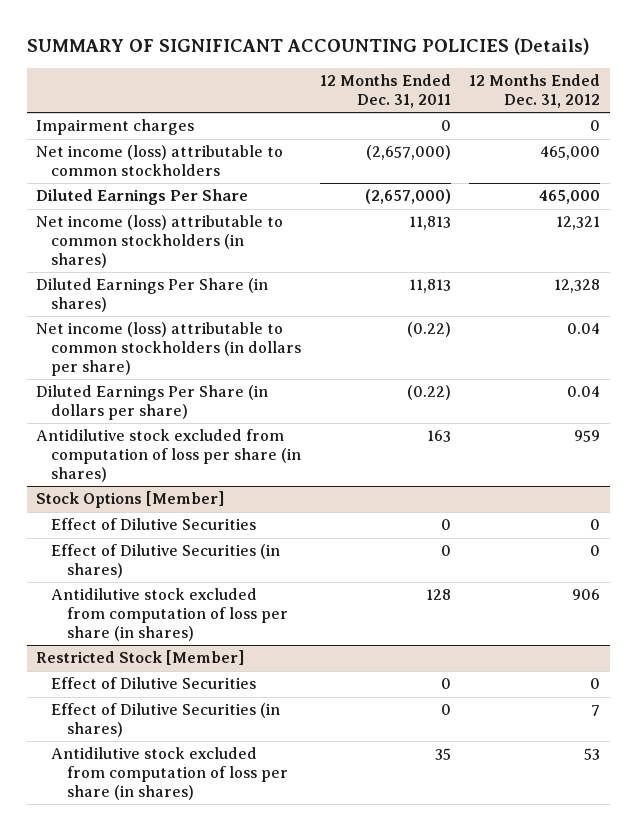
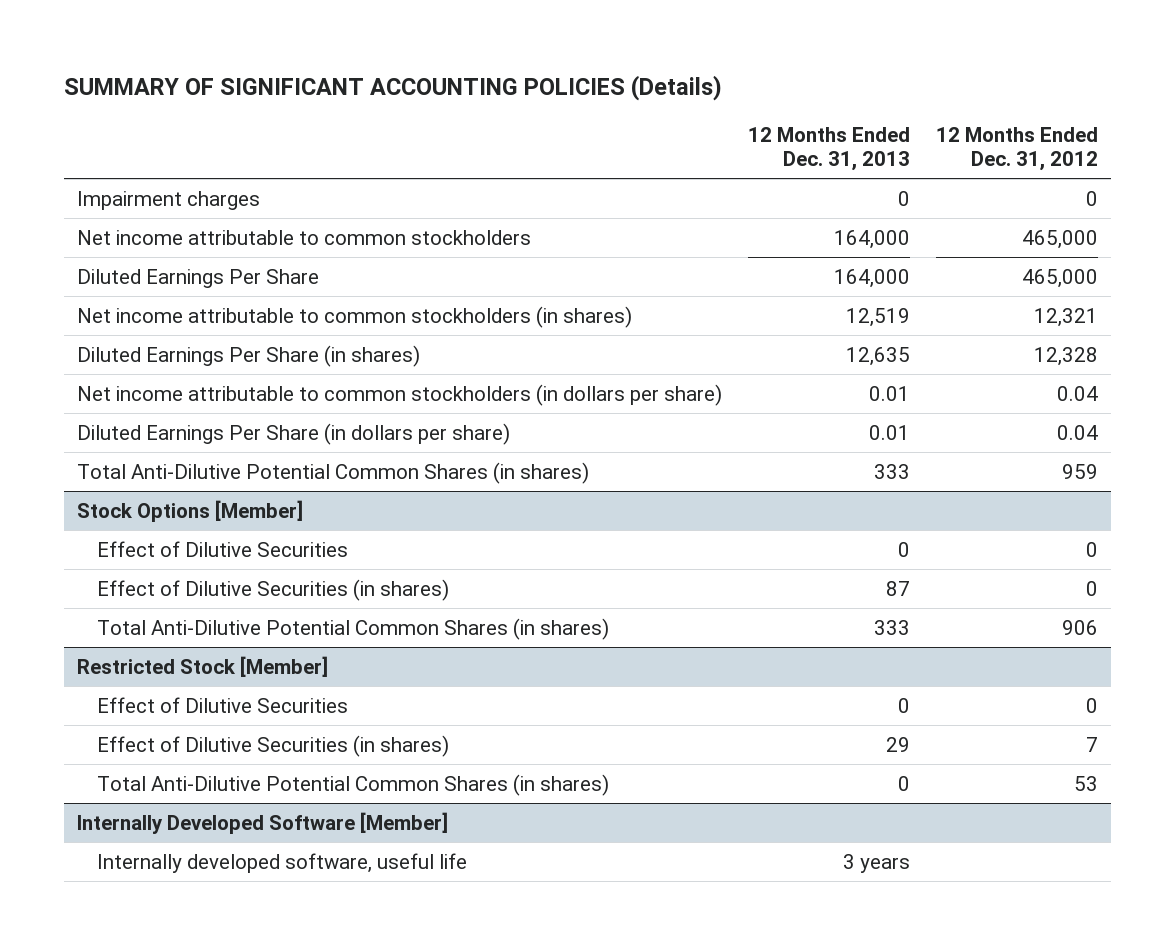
[319,74,451,108] 12 Months Ended Dec. 31, 2011 -> none
none -> [747,127,910,171] 12 Months Ended Dec. 31, 2013
[35,145,283,177] Net income (loss) attributable to common stockholders -> [76,229,531,245] Net income attributable to common stockholders
[35,215,283,268] Net income (loss) attributable to common stockholders (in shares) -> [76,305,632,328] Net income attributable to common stockholders (in shares)
[35,322,302,376] Net income (loss) attributable to common stockholders (in dollars per share) -> [76,383,722,406] Net income attributable to common stockholders (in dollars per share)
[35,429,302,482] Antidilutive stock excluded from computation of loss per share (in shares) -> [76,461,589,484] Total Anti-Dilutive Potential Common Shares (in shares)
[51,588,288,641] Antidilutive stock excluded from computation of loss per share (in shares) -> [96,617,609,640] Total Anti-Dilutive Potential Common Shares (in shares)
[51,747,288,800] Antidilutive stock excluded from computation of loss per share (in shares) -> [96,773,609,796] Total Anti-Dilutive Potential Common Shares (in shares)
none -> [76,811,448,834] Internally Developed Software [Member]
none -> [96,852,467,873] Internally developed software, useful life

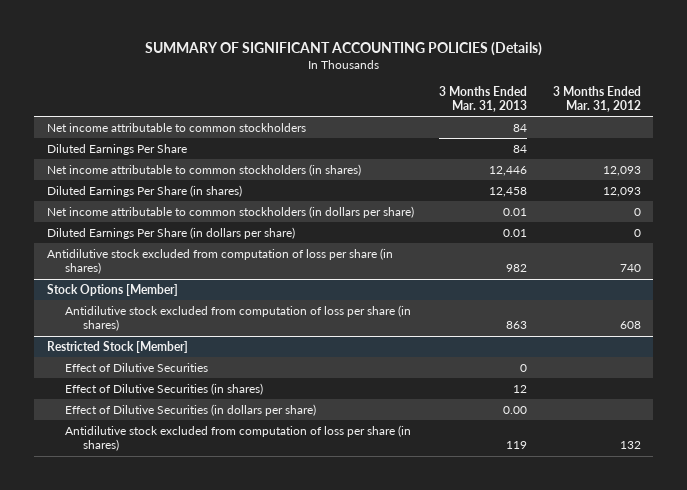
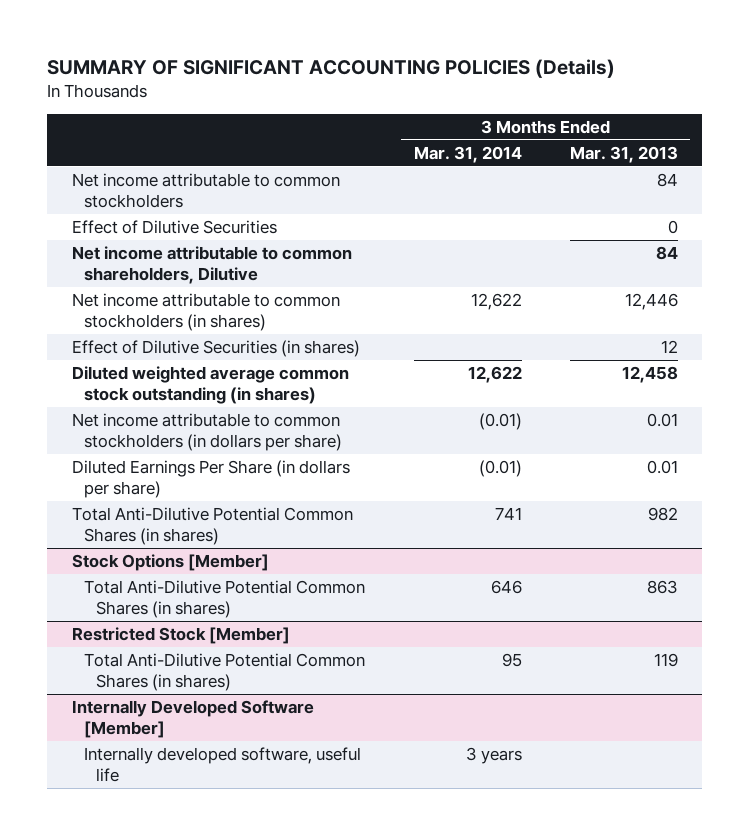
[552,85,641,113] 3 Months Ended Mar. 31, 2012 -> none
none -> [413,146,522,164] Mar. 31, 2014
none -> [71,220,277,235] Effect of Dilutive Securities
[46,143,187,155] Diluted Earnings Per Share -> [71,246,352,285] Net income attributable to common shareholders, Dilutive
none -> [71,340,360,358] Effect of Dilutive Securities (in shares)
[46,184,242,197] Diluted Earnings Per Share (in shares) -> [71,366,349,405] Diluted weighted average common stock outstanding (in shares)
[46,247,393,275] Antidilutive stock excluded from computation of loss per share (in shares) -> [71,507,353,546] Total Anti-Dilutive Potential Common Shares (in shares)
[64,304,411,332] Antidilutive stock excluded from computation of loss per share (in shares) -> [83,580,365,619] Total Anti-Dilutive Potential Common Shares (in shares)
[64,362,208,372] Effect of Dilutive Securities -> none
[64,382,263,395] Effect of Dilutive Securities (in shares) -> none
[64,403,316,416] Effect of Dilutive Securities (in dollars per share) -> none
[64,424,411,452] Antidilutive stock excluded from computation of loss per share (in shares) -> [83,653,365,692] Total Anti-Dilutive Potential Common Shares (in shares)
none -> [71,700,314,739] Internally Developed Software [Member]
none -> [83,747,361,783] Internally developed software, useful life

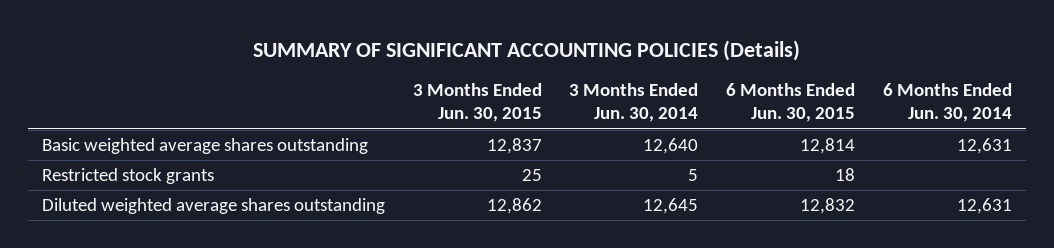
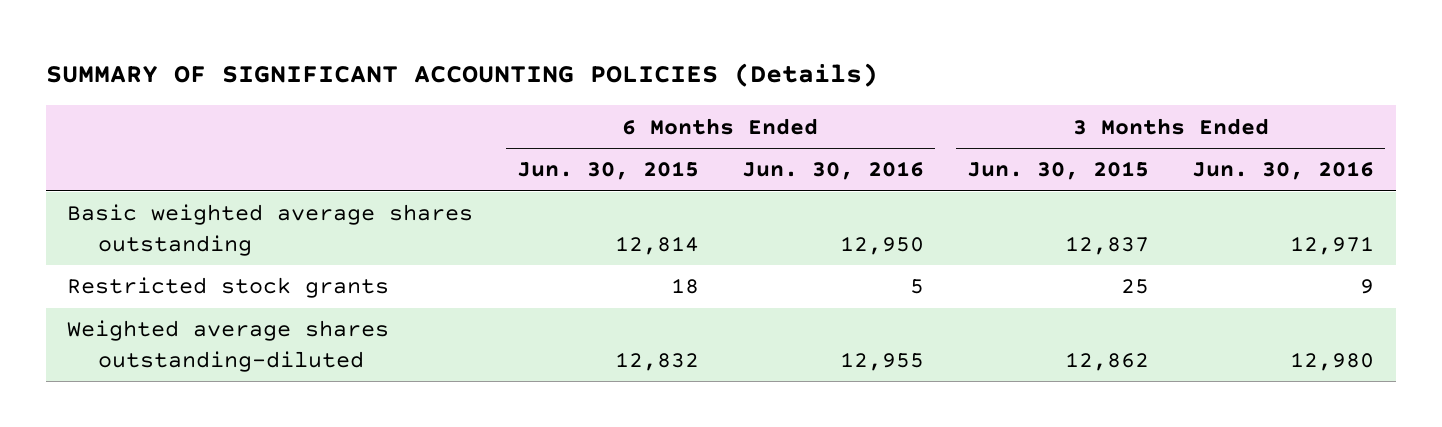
[569,83,699,123] 3 Months Ended Jun. 30, 2014 -> none
[882,83,1012,123] 6 Months Ended Jun. 30, 2014 -> none
none -> [741,161,924,181] Jun. 30, 2016
none -> [1192,161,1375,181] Jun. 30, 2016
[41,198,385,215] Diluted weighted average shares outstanding -> [67,320,390,372] Weighted average shares outstanding-diluted

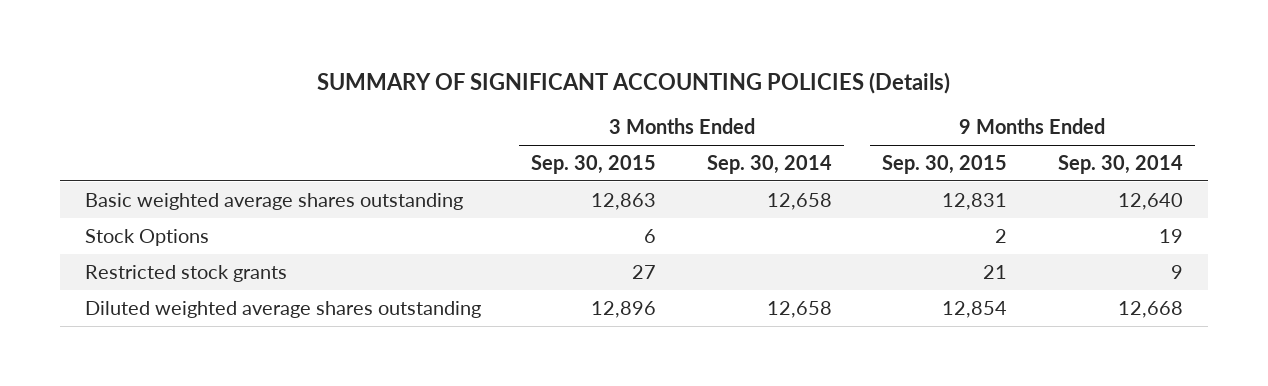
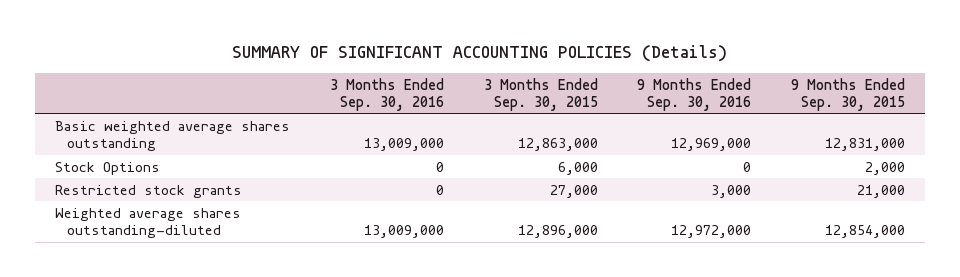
[706,154,832,174] Sep. 30, 2014 -> none
[1057,154,1183,174] Sep. 30, 2014 -> none
none -> [329,77,444,111] 3 Months Ended Sep. 30, 2016
none -> [637,77,752,111] 9 Months Ended Sep. 30, 2016
[591,192,657,210] 12,863 -> [517,138,598,152] 12,863,000
[942,192,1008,210] 12,831 -> [825,138,906,152] 12,831,000
[644,228,657,243] 6 -> [557,161,598,175] 6,000
[995,228,1008,243] 2 -> [865,161,906,175] 2,000
[632,264,657,279] 27 -> [549,184,598,198] 27,000
[983,264,1008,279] 21 -> [857,184,906,198] 21,000
[85,300,482,318] Diluted weighted average shares outstanding -> [55,207,242,239] Weighted average shares outstanding-diluted
[591,300,657,318] 12,896 -> [517,225,598,239] 12,896,000
[942,300,1008,318] 12,854 -> [825,225,906,239] 12,854,000

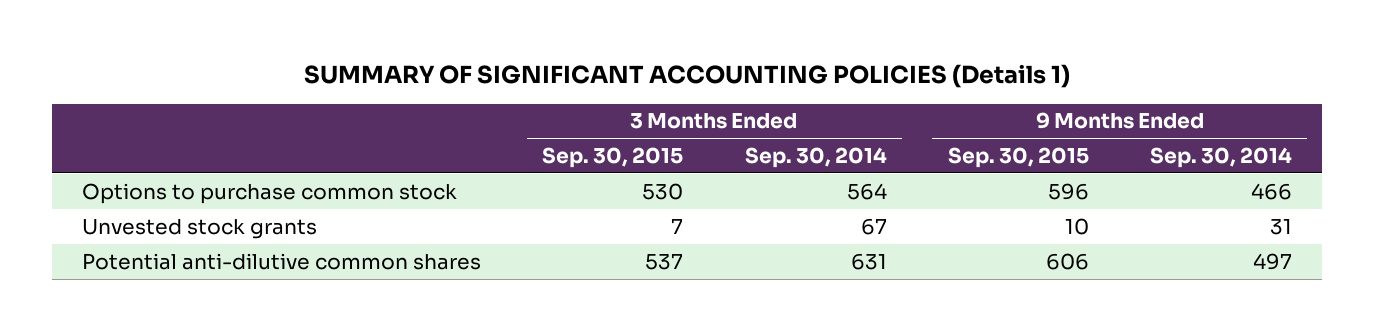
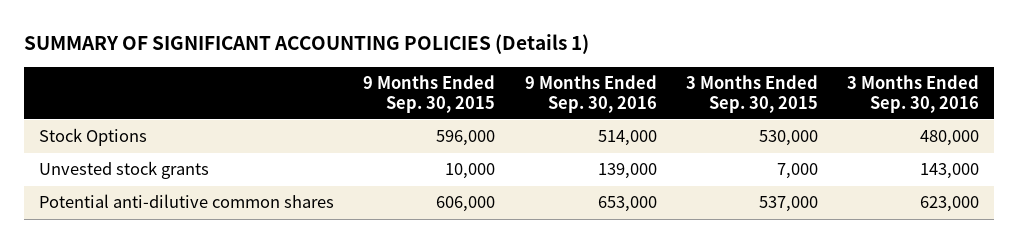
[744,147,887,169] Sep. 30, 2014 -> none
[1149,147,1292,169] Sep. 30, 2014 -> none
none -> [524,74,657,113] 9 Months Ended Sep. 30, 2016
none -> [847,74,980,113] 3 Months Ended Sep. 30, 2016
[82,182,458,204] Options to purchase common stock -> [39,128,148,147] Stock Options
[642,182,684,200] 530 -> [758,130,818,147] 530,000
[1047,182,1089,200] 596 -> [436,130,496,147] 596,000
[671,218,684,234] 7 -> [776,163,818,180] 7,000
[1064,217,1089,235] 10 -> [445,163,496,180] 10,000
[645,253,684,270] 537 -> [758,196,818,213] 537,000
[1045,252,1089,270] 606 -> [436,196,496,213] 606,000

